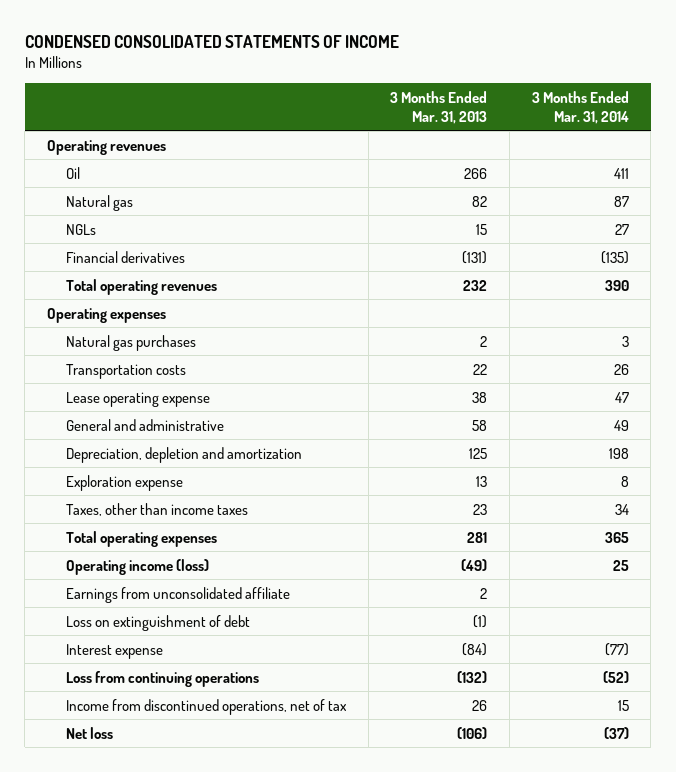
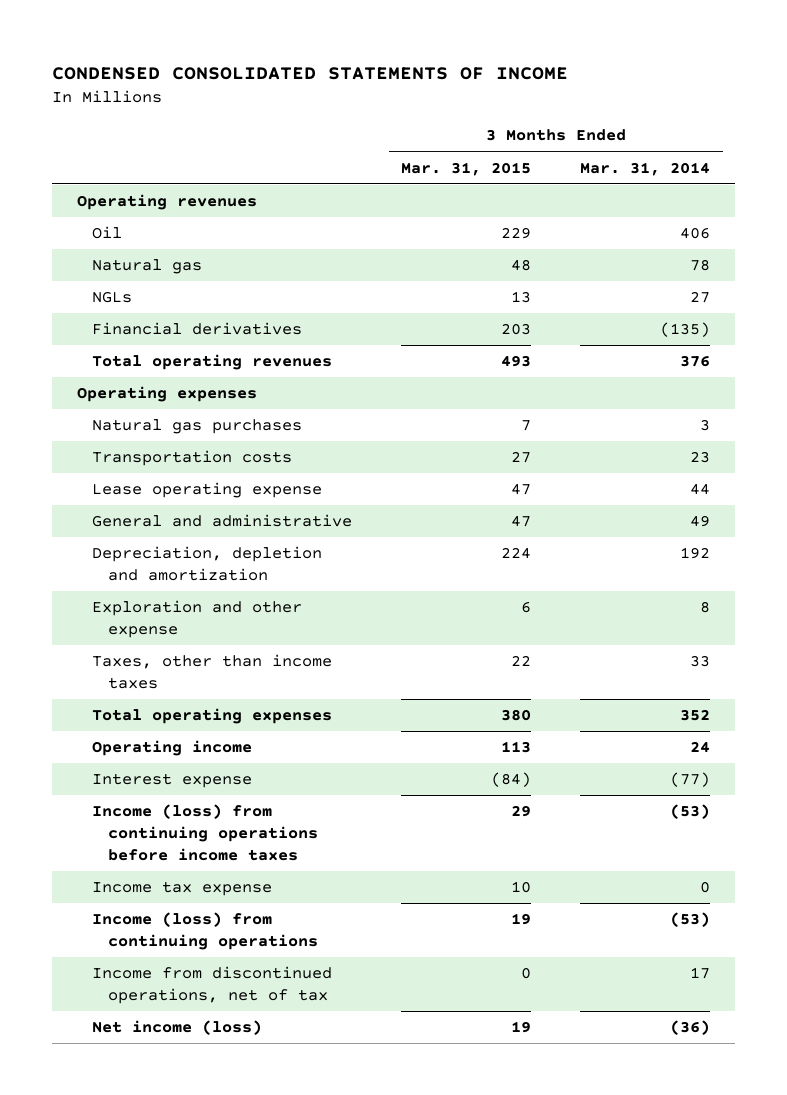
[390,90,488,124] 3 Months Ended Mar. 31, 2013 -> none
none -> [401,161,532,176] Mar. 31, 2015
[613,167,629,179] 411 -> [680,227,711,240] 406
[613,195,629,207] 87 -> [690,259,711,272] 78
[604,279,629,291] 390 -> [680,355,711,368] 376
[613,363,629,375] 26 -> [690,451,711,464] 23
[614,391,629,403] 47 -> [690,483,711,496] 44
[66,586,291,603] Earnings from unconsolidated affiliate -> none
[66,614,251,631] Loss on extinguishment of debt -> none
[608,447,629,459] 198 -> [680,547,711,560] 192
[66,474,184,491] Exploration expense -> [92,600,303,638] Exploration and other expense
[614,503,629,515] 34 -> [690,655,711,668] 33
[604,531,629,543] 365 -> [680,709,711,722] 352
[66,558,210,575] Operating income (loss) -> [92,740,253,757] Operating income
[612,559,629,571] 25 -> [690,741,711,753] 24
none -> [92,804,318,861] Income (loss) from continuing operations before income taxes
none -> [92,881,273,897] Income tax expense
[66,670,260,687] Loss from continuing operations -> [92,912,318,950] Income (loss) from continuing operations
[602,670,629,683] (52) -> [670,912,711,928] (53)
[617,699,629,711] 15 -> [690,967,711,980] 17
[66,726,114,739] Net loss -> [92,1020,263,1036] Net income (loss)
[603,726,629,739] (37) -> [670,1020,711,1036] (36)

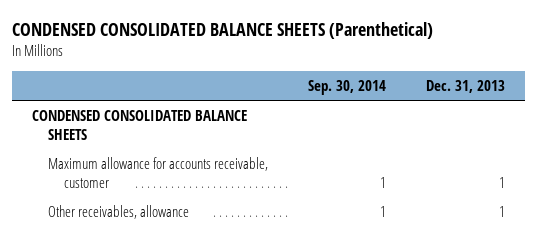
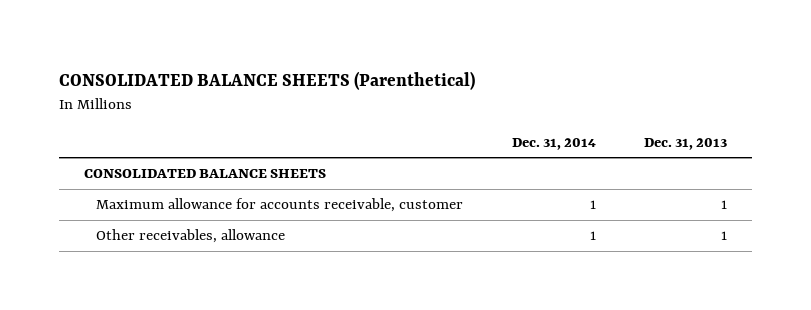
[12,21,434,39] CONDENSED CONSOLIDATED BALANCE SHEETS (Parenthetical) -> [59,70,476,90] CONSOLIDATED BALANCE SHEETS (Parenthetical)
[308,80,387,96] Sep. 30, 2014 -> none
none -> [511,137,596,150] Dec. 31, 2014
[32,109,248,140] CONDENSED CONSOLIDATED BALANCE SHEETS -> [83,169,326,179] CONSOLIDATED BALANCE SHEETS

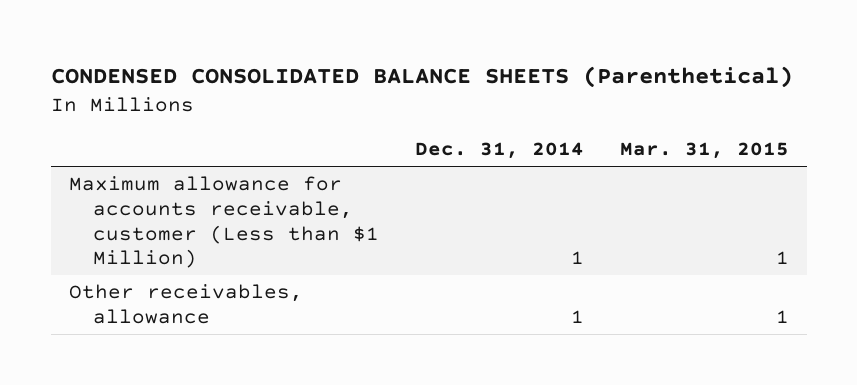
[59,70,476,90] CONSOLIDATED BALANCE SHEETS (Parenthetical) -> [50,66,793,89] CONDENSED CONSOLIDATED BALANCE SHEETS (Parenthetical)
[644,137,728,150] Dec. 31, 2013 -> none
none -> [619,142,789,160] Mar. 31, 2015
[83,169,326,179] CONSOLIDATED BALANCE SHEETS -> none
[95,198,463,213] Maximum allowance for accounts receivable, customer -> [68,176,379,269] Maximum allowance for accounts receivable, customer (Less than $1 Million)

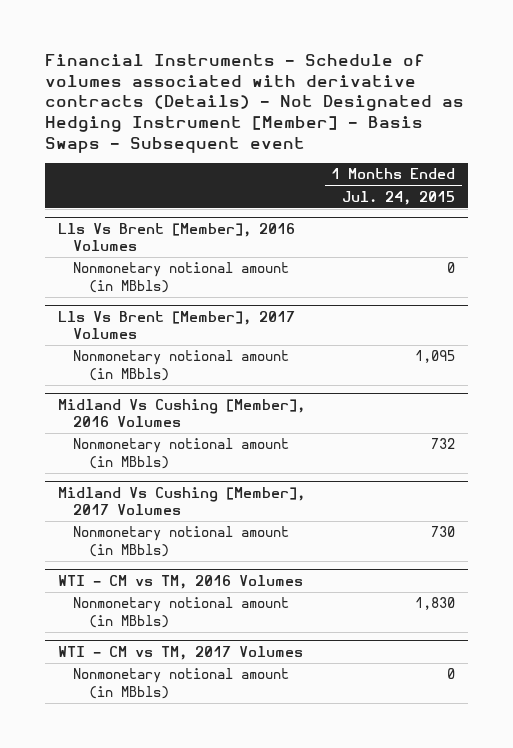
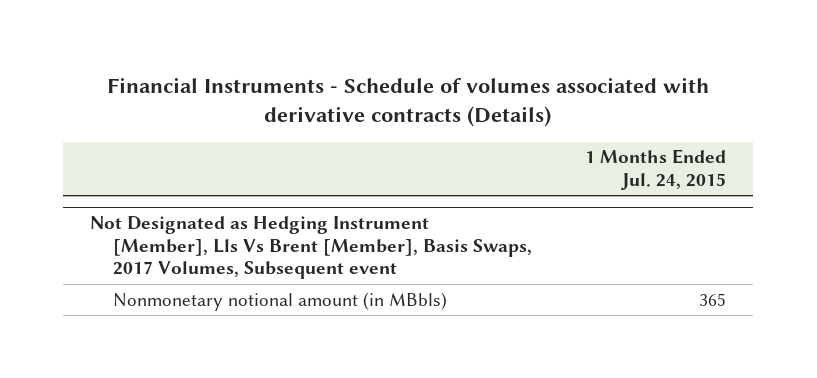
[44,53,464,154] Financial Instruments - Schedule of volumes associated with derivative contracts (Details) - Not Designated as Hedging Instrument [Member] - Basis Swaps - Subsequent event -> [107,76,710,128] Financial Instruments - Schedule of volumes associated with derivative contracts (Details)
[57,222,295,252] Lls Vs Brent [Member], 2016 Volumes -> none
[57,310,295,340] Lls Vs Brent [Member], 2017 Volumes -> none
[73,350,290,381] Nonmonetary notional amount (in MBbls) -> none
[57,398,305,428] Midland Vs Cushing [Member], 2016 Volumes -> none
[73,438,290,469] Nonmonetary notional amount (in MBbls) -> none
[57,486,305,516] Midland Vs Cushing [Member], 2017 Volumes -> none
[73,526,290,557] Nonmonetary notional amount (in MBbls) -> none
[57,574,303,589] WTI - CM vs TM, 2016 Volumes -> none
[73,597,290,628] Nonmonetary notional amount (in MBbls) -> none
[57,645,303,660] WTI - CM vs TM, 2017 Volumes -> none
[73,668,290,699] Nonmonetary notional amount (in MBbls) -> none
none -> [90,216,532,280] Not Designated as Hedging Instrument [Member], Lls Vs Brent [Member], Basis Swaps, 2017 Volumes, Subsequent event
[447,262,456,274] 0 -> [699,292,727,306] 365

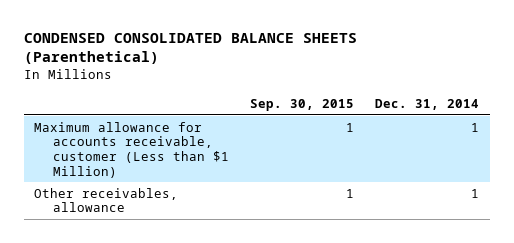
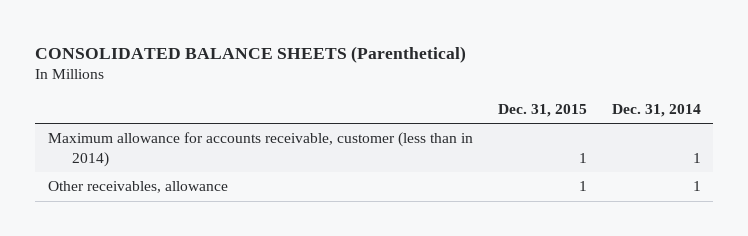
[23,33,357,65] CONDENSED CONSOLIDATED BALANCE SHEETS (Parenthetical) -> [34,45,466,63] CONSOLIDATED BALANCE SHEETS (Parenthetical)
[249,98,354,111] Sep. 30, 2015 -> none
none -> [497,103,587,117] Dec. 31, 2015
[34,121,229,178] Maximum allowance for accounts receivable, customer (Less than $1 Million) -> [47,132,473,167] Maximum allowance for accounts receivable, customer (less than in 2014)

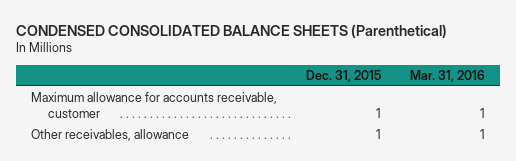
[34,45,466,63] CONSOLIDATED BALANCE SHEETS (Parenthetical) -> [16,23,448,38] CONDENSED CONSOLIDATED BALANCE SHEETS (Parenthetical)
[611,103,701,117] Dec. 31, 2014 -> none
none -> [410,69,486,82] Mar. 31, 2016
[47,132,473,167] Maximum allowance for accounts receivable, customer (less than in 2014) -> [30,92,277,118] Maximum allowance for accounts receivable, customer

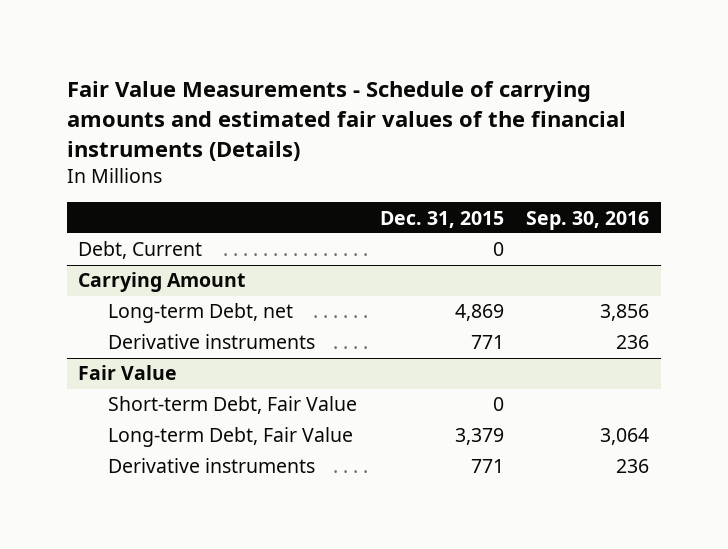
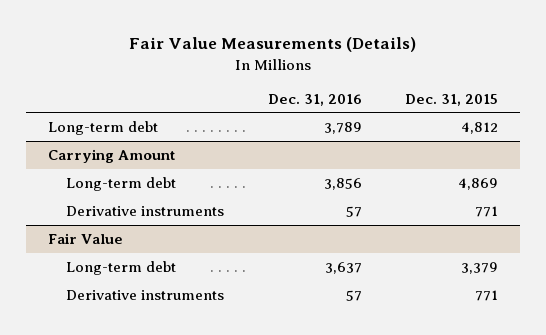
[66,80,626,161] Fair Value Measurements - Schedule of carrying amounts and estimated fair values of the financial instruments (Details) -> [129,37,417,53] Fair Value Measurements (Details)
[526,210,650,230] Sep. 30, 2016 -> none
none -> [267,93,362,106] Dec. 31, 2016
[78,241,203,260] Debt, Current -> none
none -> [47,121,158,136] Long-term debt
[107,303,293,324] Long-term Debt, net -> [66,177,177,192] Long-term debt
[107,396,357,415] Short-term Debt, Fair Value -> none
[107,427,353,448] Long-term Debt, Fair Value -> [66,261,177,276] Long-term debt

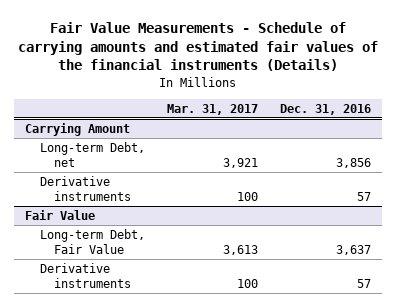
[129,37,417,53] Fair Value Measurements (Details) -> [17,21,378,72] Fair Value Measurements - Schedule of carrying amounts and estimated fair values of the financial instruments (Details)
[405,93,499,106] Dec. 31, 2015 -> none
none -> [166,103,258,115] Mar. 31, 2017
[47,121,158,136] Long-term debt -> none
[66,177,177,192] Long-term debt -> [39,141,145,168] Long-term Debt, net
[66,261,177,276] Long-term debt -> [39,228,145,255] Long-term Debt, Fair Value

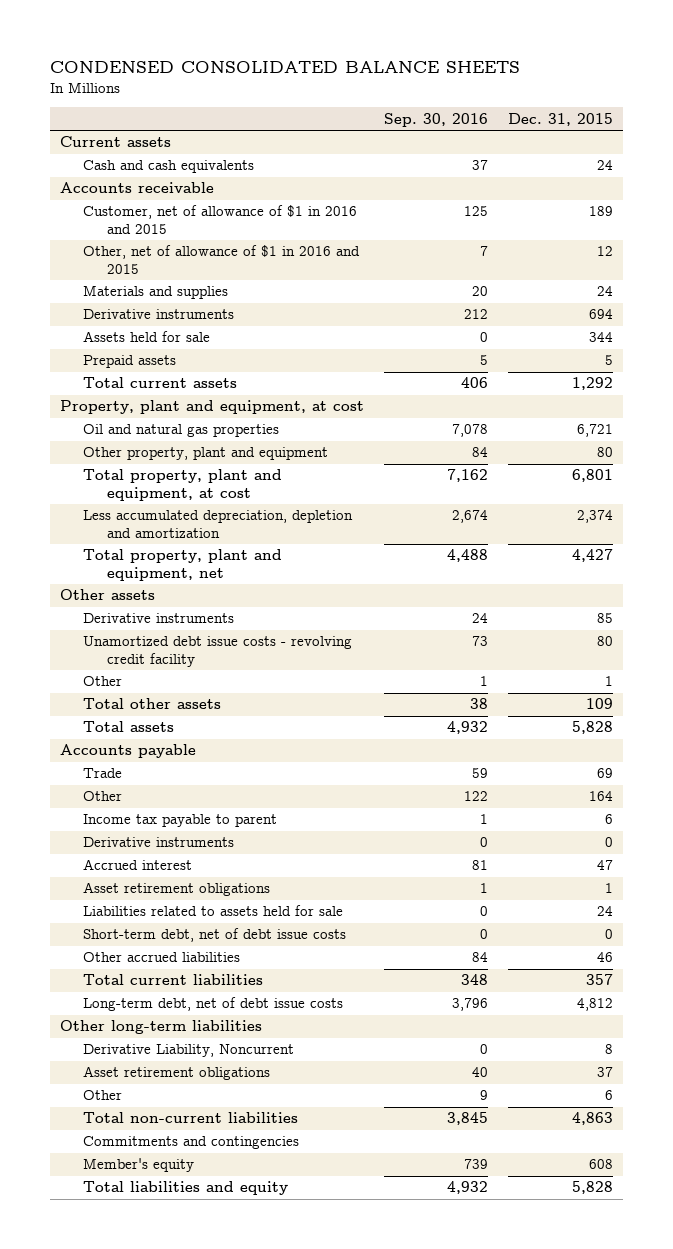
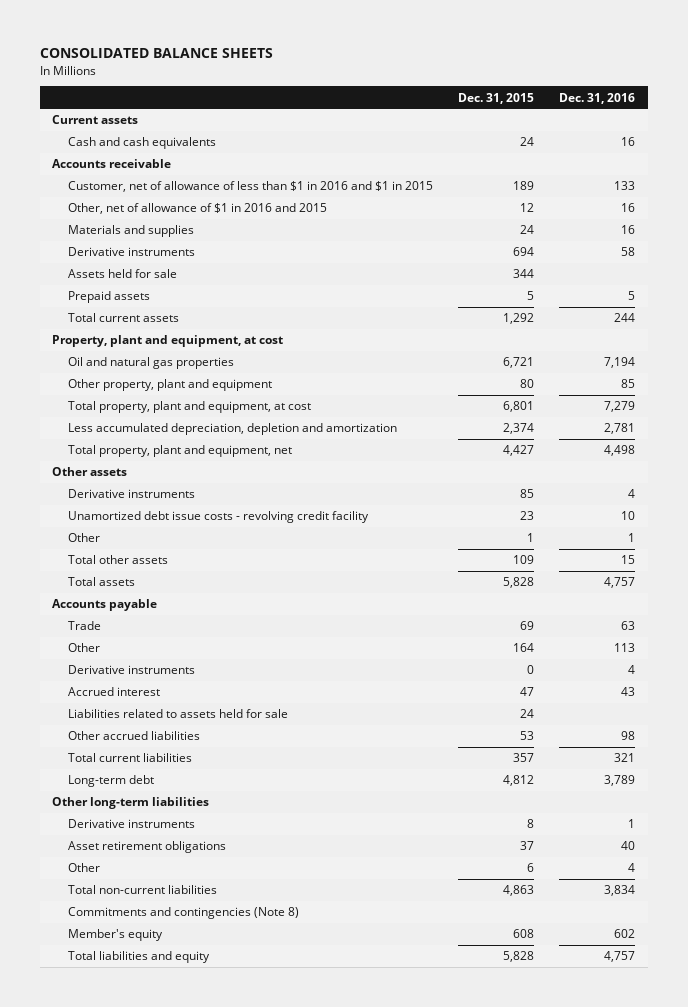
[49,60,520,73] CONDENSED CONSOLIDATED BALANCE SHEETS -> [39,48,273,59] CONSOLIDATED BALANCE SHEETS
[384,112,489,127] Sep. 30, 2016 -> none
none -> [559,92,636,104] Dec. 31, 2016
[83,205,358,234] Customer, net of allowance of $1 in 2016 and 2015 -> [67,181,433,193] Customer, net of allowance of less than $1 in 2016 and $1 in 2015
[597,636,614,647] 80 -> [520,511,535,521] 23
[83,814,278,828] Income tax payable to parent -> none
[83,882,271,897] Asset retirement obligations -> none
[83,928,347,943] Short-term debt, net of debt issue costs -> none
[597,952,614,963] 46 -> [520,731,535,741] 53
[83,997,344,1012] Long-term debt, net of debt issue costs -> [67,775,154,788] Long-term debt
[83,1044,295,1058] Derivative Liability, Noncurrent -> [67,819,195,829] Derivative instruments
[83,1136,300,1150] Commitments and contingencies -> [67,907,299,920] Commitments and contingencies (Note 8)

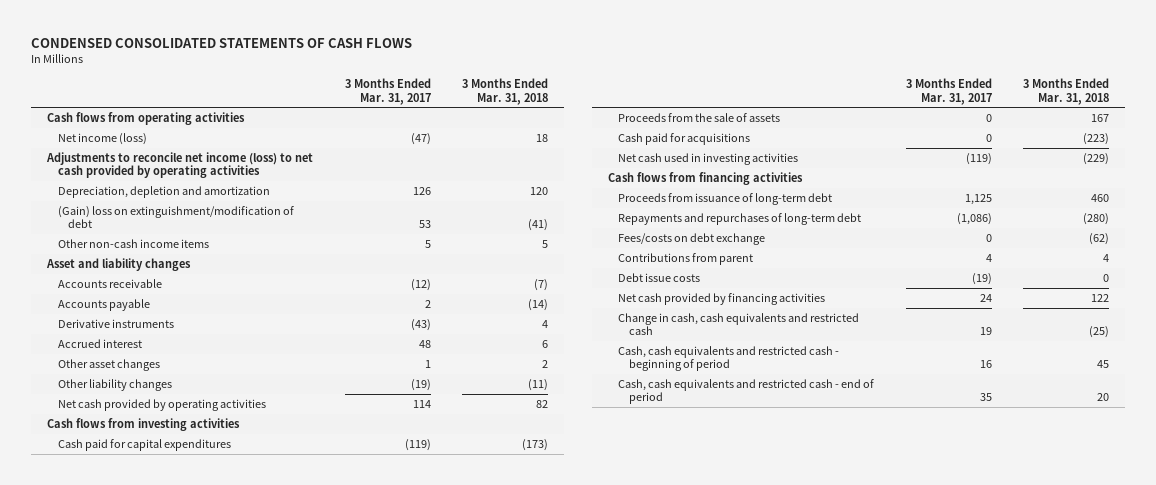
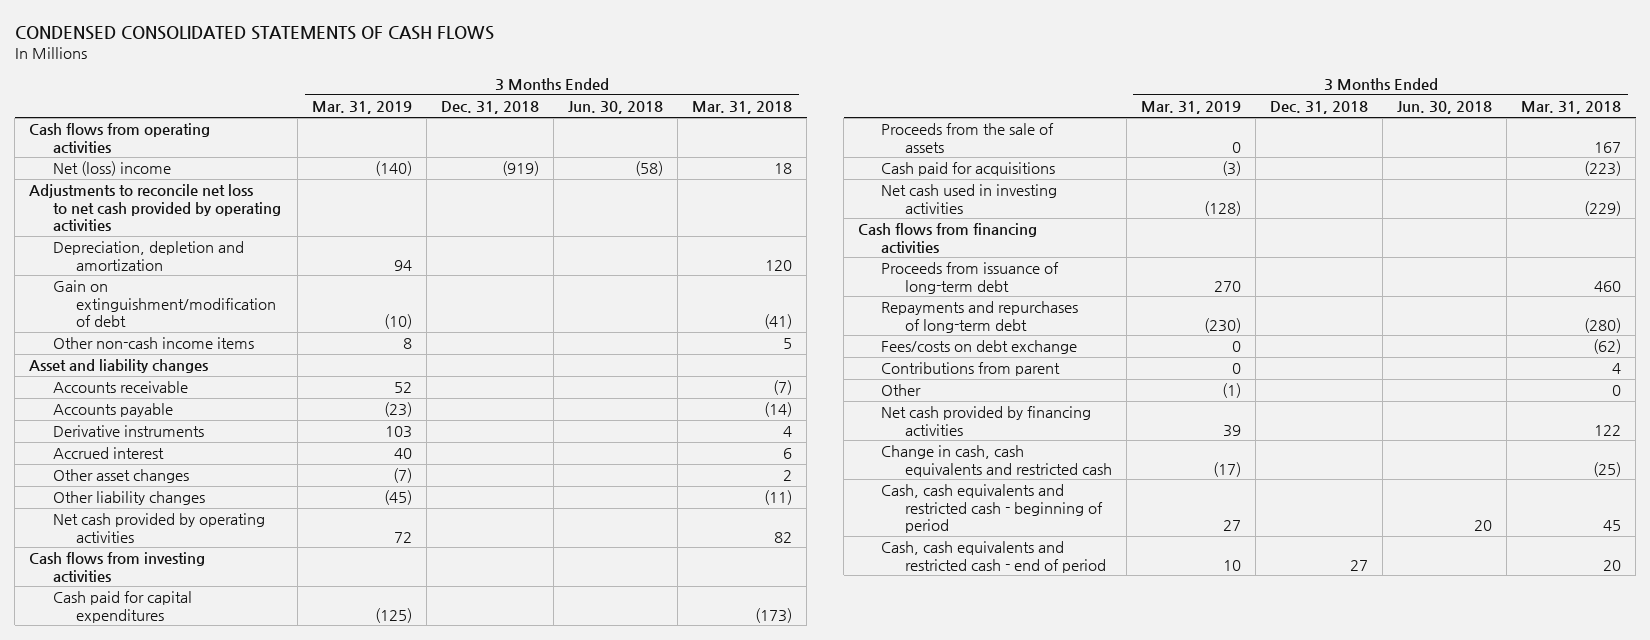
[344,78,431,105] 3 Months Ended Mar. 31, 2017 -> none
none -> [311,101,412,115] Mar. 31, 2019
none -> [440,101,539,115] Dec. 31, 2018
none -> [568,101,664,115] Jun. 30, 2018
[57,132,147,145] Net income (loss) -> [52,161,171,177] Net (loss) income
[45,151,313,178] Adjustments to reconcile net income (loss) to net cash provided by operating activities -> [29,184,281,231] Adjustments to reconcile net loss to net cash provided by operating activities
[57,205,294,228] (Gain) loss on extinguishment/modification of debt -> [52,280,276,327] Gain on extinguishment/modification of debt
[618,272,701,282] Debt issue costs -> none
none -> [881,384,922,397] Other

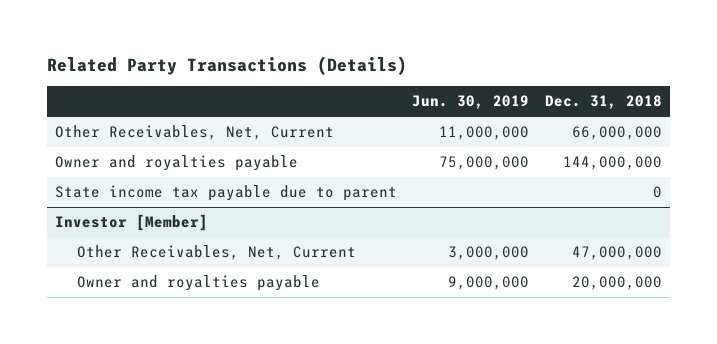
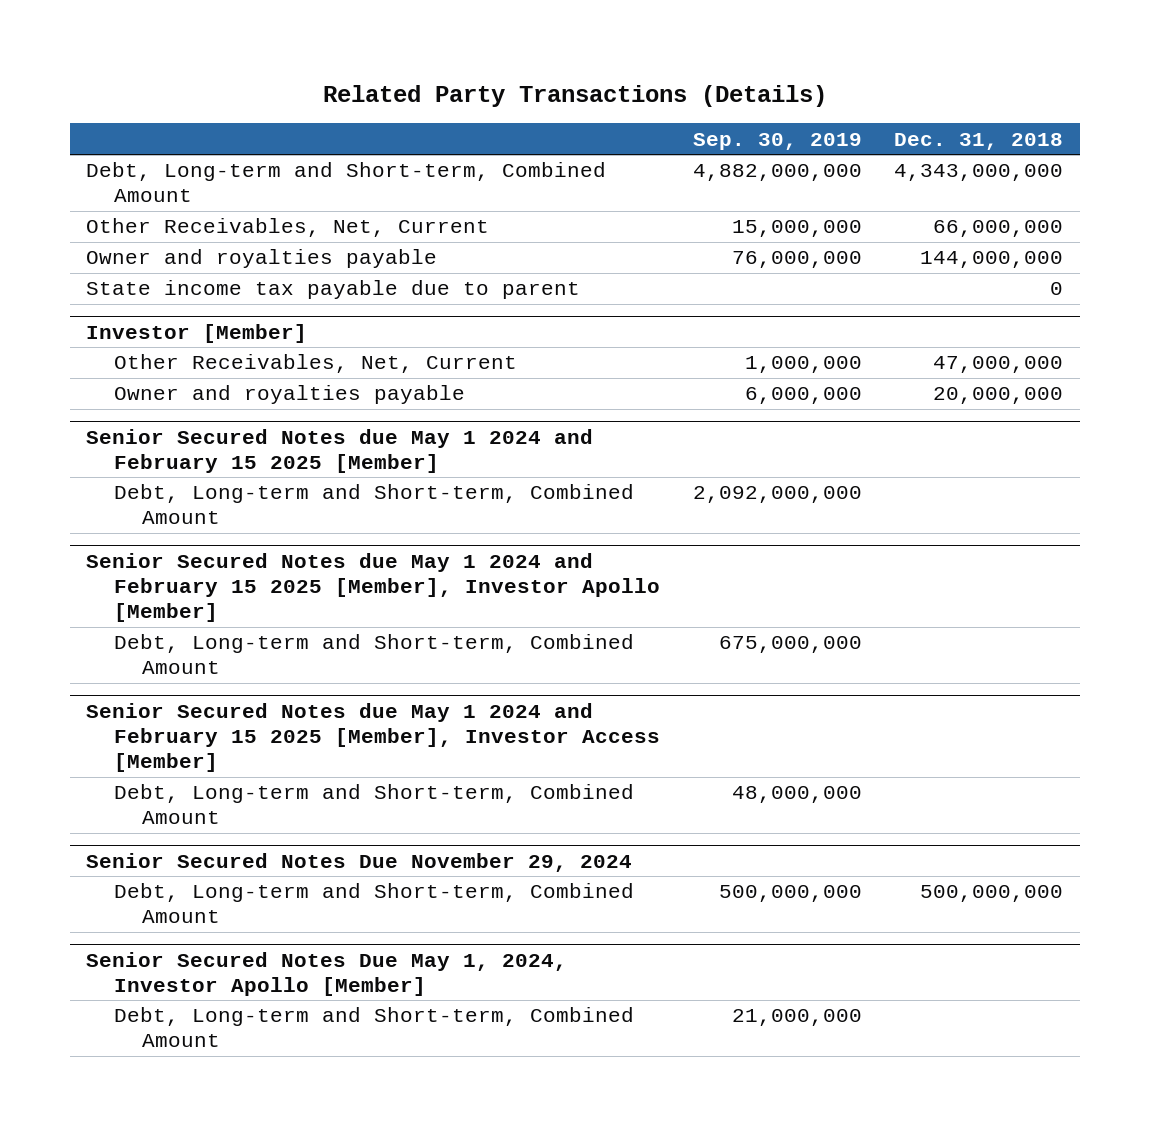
[412,95,530,110] Jun. 30, 2019 -> none
none -> [692,132,862,150] Sep. 30, 2019
none -> [86,162,607,203] Debt, Long-term and Short-term, Combined Amount
none -> [86,428,594,473] Senior Secured Notes due May 1 2024 and February 15 2025 [Member]
none -> [114,484,635,525] Debt, Long-term and Short-term, Combined Amount
none -> [86,552,661,622] Senior Secured Notes due May 1 2024 and February 15 2025 [Member], Investor Apollo [Member]
none -> [114,634,635,675] Debt, Long-term and Short-term, Combined Amount
none -> [86,702,661,772] Senior Secured Notes due May 1 2024 and February 15 2025 [Member], Investor Access [Member]
none -> [114,784,635,825] Debt, Long-term and Short-term, Combined Amount
none -> [86,852,633,872] Senior Secured Notes Due November 29, 2024
none -> [114,883,635,924] Debt, Long-term and Short-term, Combined Amount
none -> [86,951,568,996] Senior Secured Notes Due May 1, 2024, Investor Apollo [Member]
none -> [114,1007,635,1048] Debt, Long-term and Short-term, Combined Amount

